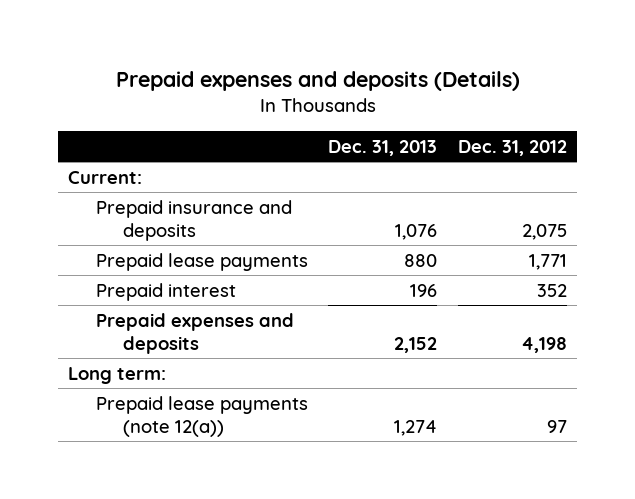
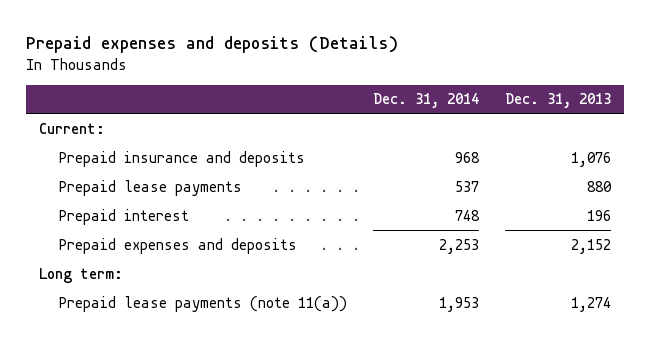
[457,139,567,156] Dec. 31, 2012 -> none
none -> [372,93,479,109] Dec. 31, 2014
[95,395,308,437] Prepaid lease payments (note 12(a)) -> [58,295,347,312] Prepaid lease payments (note 11(a))

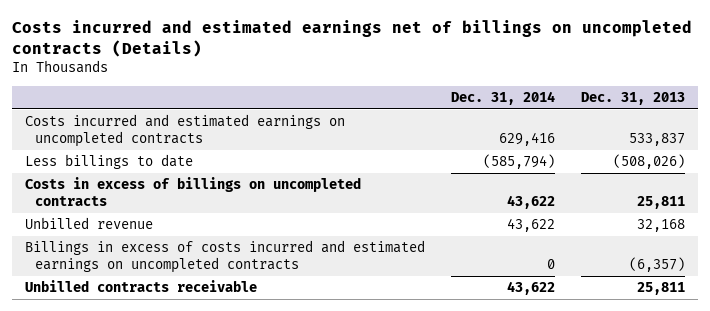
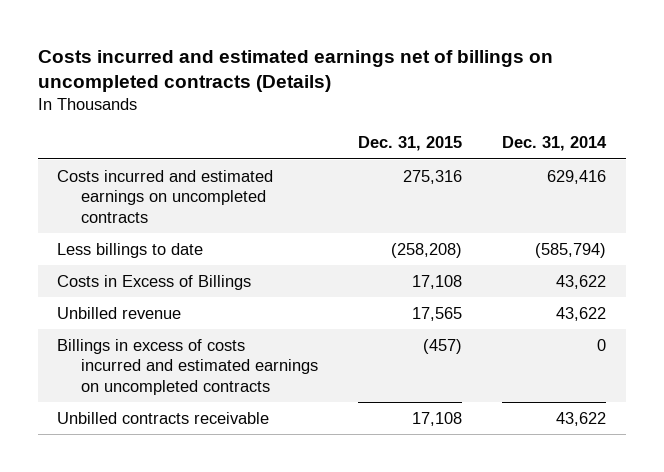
[581,92,686,106] Dec. 31, 2013 -> none
none -> [358,136,463,152] Dec. 31, 2015
[24,177,361,207] Costs in excess of billings on uncompleted contracts -> [57,274,252,290] Costs in Excess of Billings

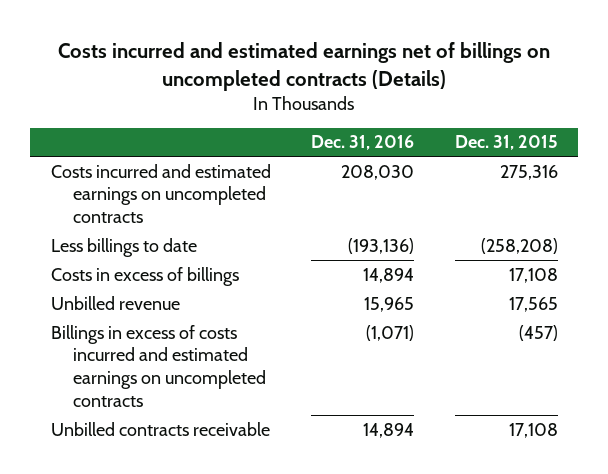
[502,136,608,152] Dec. 31, 2014 -> none
none -> [311,135,415,151] Dec. 31, 2016
[57,274,252,290] Costs in Excess of Billings -> [50,266,239,286] Costs in excess of billings

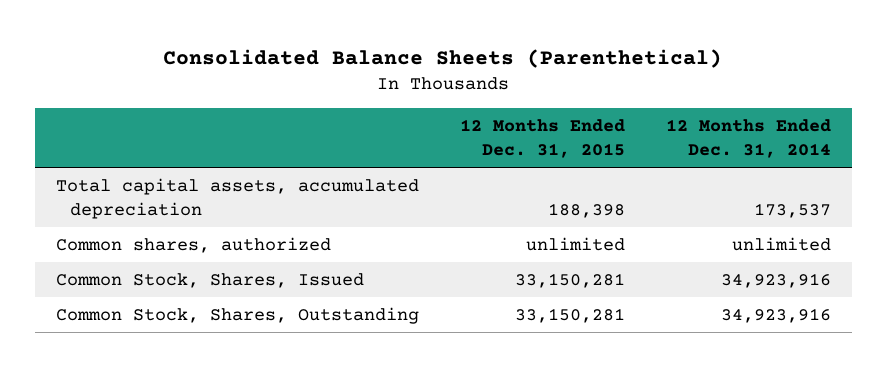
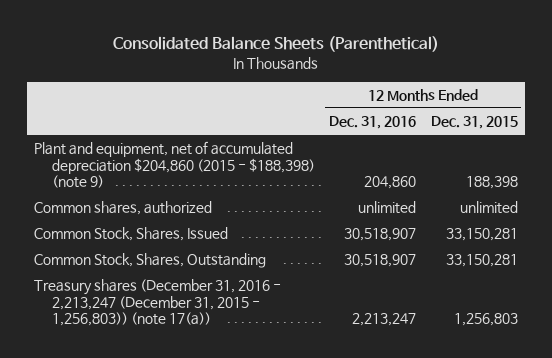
[666,119,832,159] 12 Months Ended Dec. 31, 2014 -> none
none -> [329,116,417,130] Dec. 31, 2016
[55,177,419,220] Total capital assets, accumulated depreciation -> [34,141,315,188] Plant and equipment, net of accumulated depreciation $204,860 (2015 - $188,398) (note 9)
none -> [34,279,282,326] Treasury shares (December 31, 2016 - 2,213,247 (December 31, 2015 - 1,256,803)) (note 17(a))

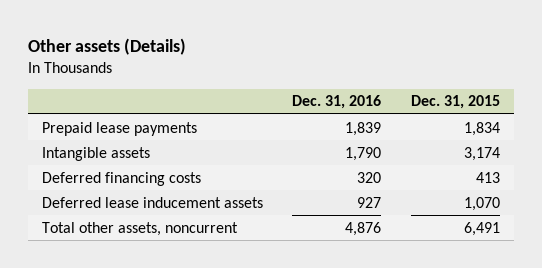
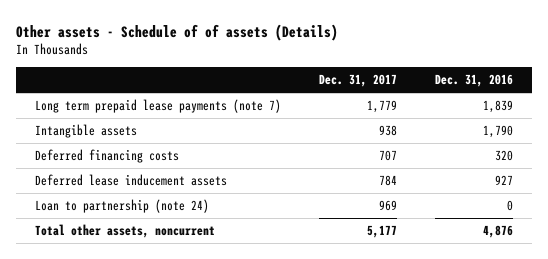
[27,37,186,55] Other assets (Details) -> [16,23,339,41] Other assets - Schedule of of assets (Details)
[410,95,500,110] Dec. 31, 2015 -> none
none -> [319,74,398,88] Dec. 31, 2017
[42,121,198,136] Prepaid lease payments -> [35,99,282,114] Long term prepaid lease payments (note 7)
none -> [35,199,210,214] Loan to partnership (note 24)

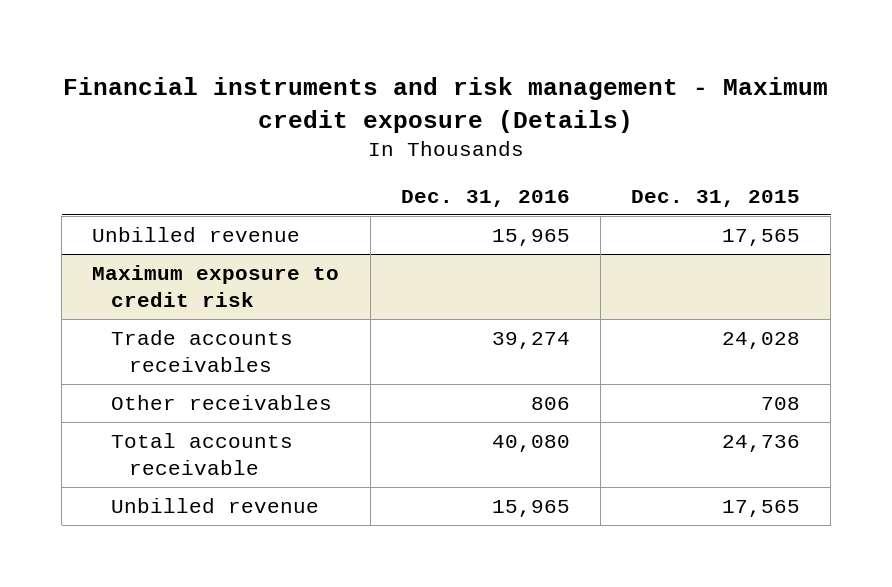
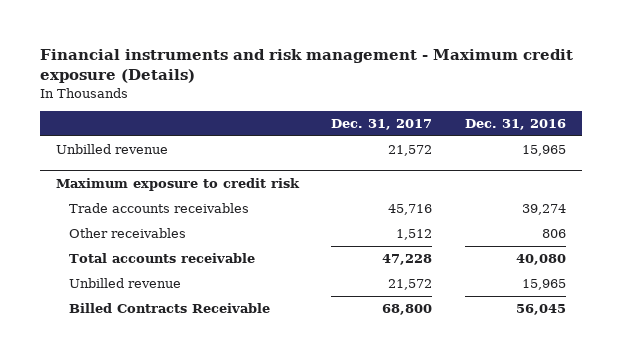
[631,190,801,208] Dec. 31, 2015 -> none
none -> [331,119,433,131] Dec. 31, 2017
none -> [68,303,270,314] Billed Contracts Receivable

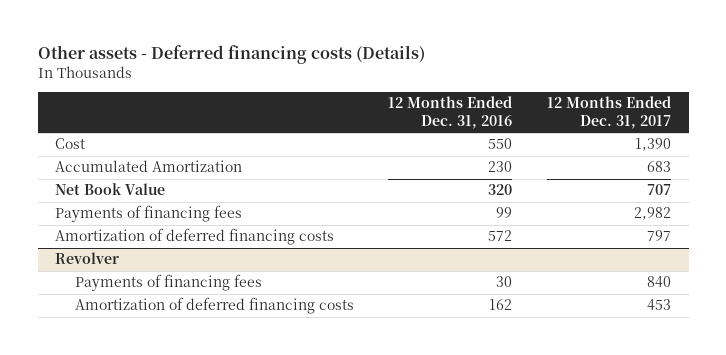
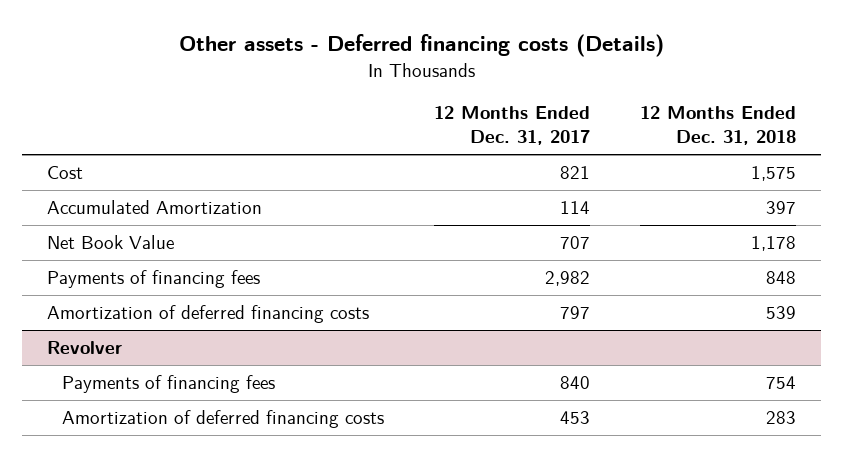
[388,96,513,129] 12 Months Ended Dec. 31, 2016 -> none
none -> [640,106,797,146] 12 Months Ended Dec. 31, 2018
[635,138,672,152] 1,390 -> [560,166,591,180] 821
[647,161,672,173] 683 -> [560,201,591,215] 114

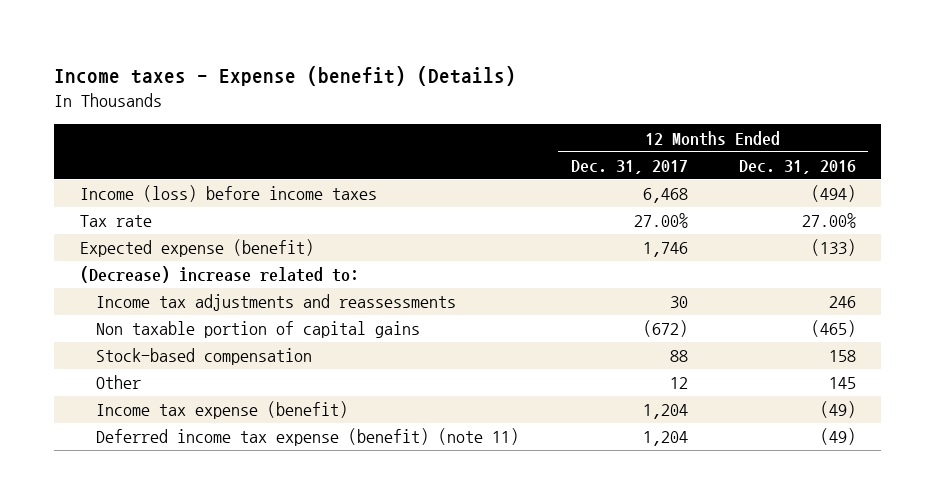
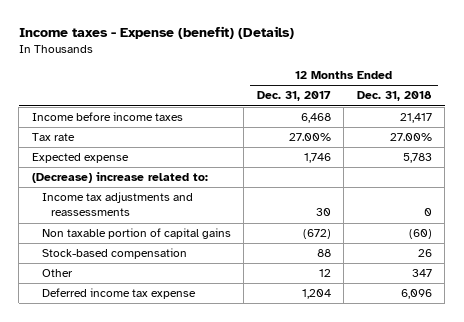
[738,159,856,174] Dec. 31, 2016 -> none
none -> [356,91,432,102] Dec. 31, 2018
[79,185,377,203] Income (loss) before income taxes -> [31,112,183,122] Income before income taxes
[79,239,314,258] Expected expense (benefit) -> [31,153,129,164] Expected expense
[96,401,349,420] Income tax expense (benefit) -> none
[96,428,520,447] Deferred income tax expense (benefit) (note 11) -> [41,288,196,300] Deferred income tax expense

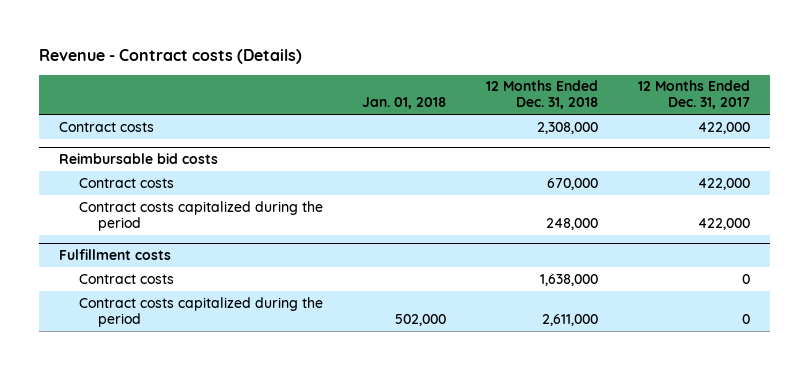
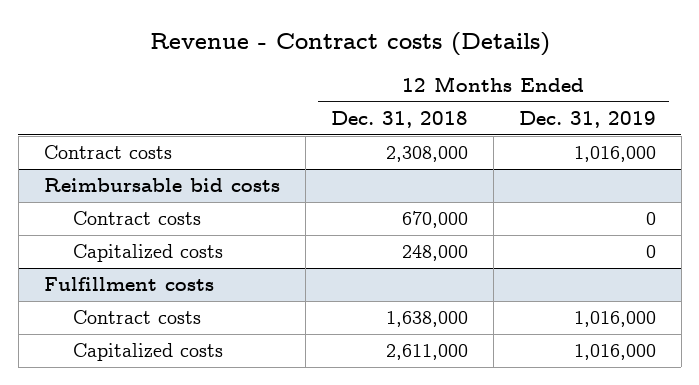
[362,97,447,110] Jan. 01, 2018 -> none
[638,80,751,110] 12 Months Ended Dec. 31, 2017 -> none
none -> [518,111,656,129] Dec. 31, 2019
[78,200,323,231] Contract costs capitalized during the period -> [72,244,223,263] Capitalized costs
[78,296,323,327] Contract costs capitalized during the period -> [72,343,223,362] Capitalized costs

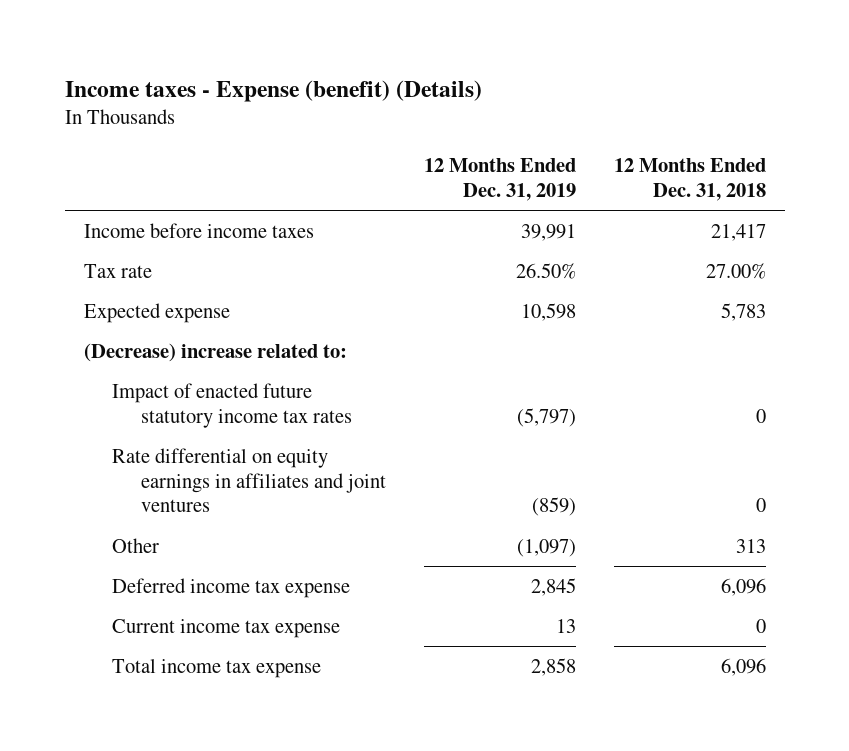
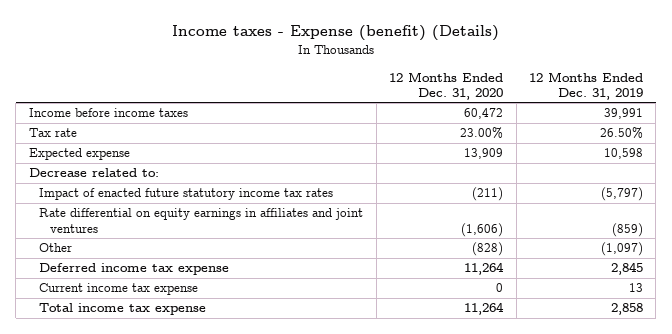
[613,158,766,201] 12 Months Ended Dec. 31, 2018 -> none
none -> [389,71,504,101] 12 Months Ended Dec. 31, 2020
[83,343,347,363] (Decrease) increase related to: -> [28,168,159,178] Decrease related to:

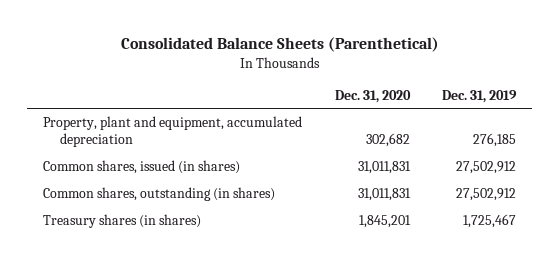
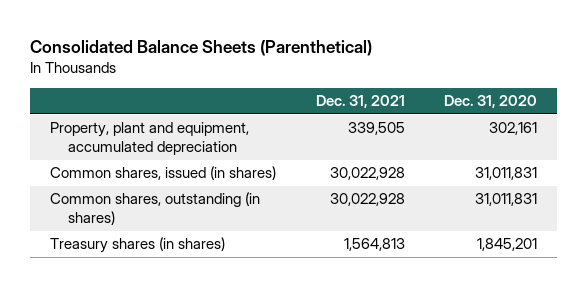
[442,89,518,103] Dec. 31, 2019 -> none
none -> [315,95,405,109] Dec. 31, 2021
[365,133,410,148] 302,682 -> [489,122,538,136] 302,161

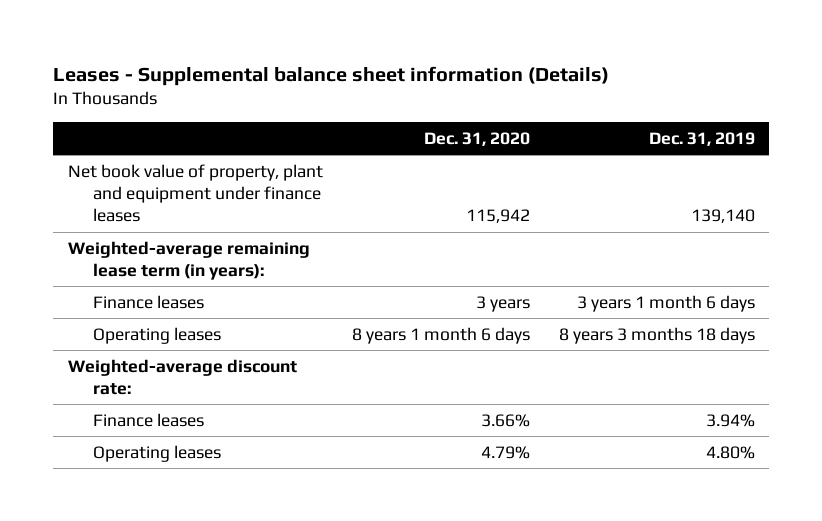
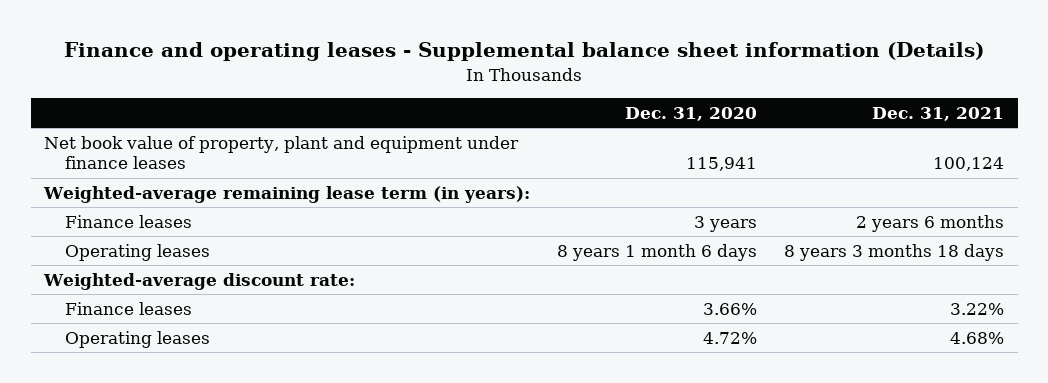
[53,65,610,86] Leases - Supplemental balance sheet information (Details) -> [64,42,985,62] Finance and operating leases - Supplemental balance sheet information (Details)
[648,131,755,146] Dec. 31, 2019 -> none
none -> [872,106,1005,121] Dec. 31, 2021
[465,209,530,224] 115,942 -> [686,157,758,172] 115,941
[480,445,530,459] 4.79% -> [703,331,758,344] 4.72%

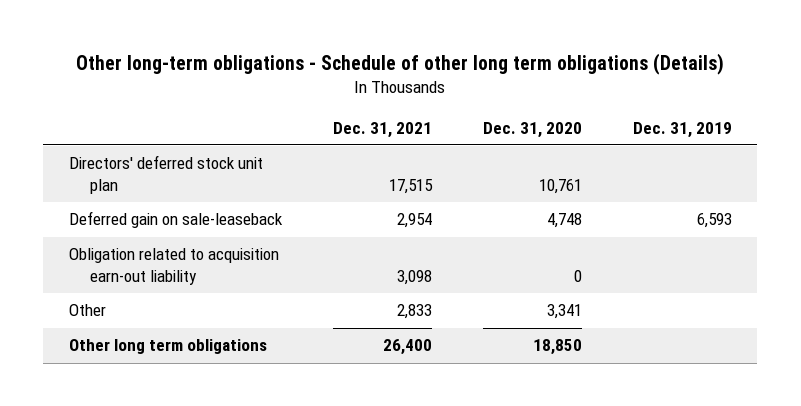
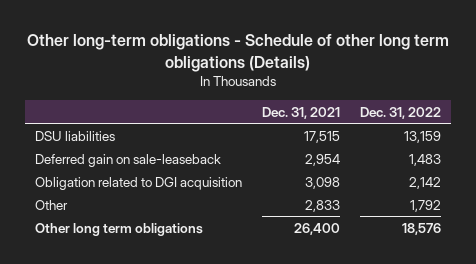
[482,121,582,138] Dec. 31, 2020 -> none
[632,121,732,138] Dec. 31, 2019 -> none
none -> [360,106,442,119] Dec. 31, 2022
[68,155,263,195] Directors' deferred stock unit plan -> [35,130,116,141] DSU liabilities
[68,248,279,286] Obligation related to acquisition earn-out liability -> [35,176,243,190] Obligation related to DGI acquisition

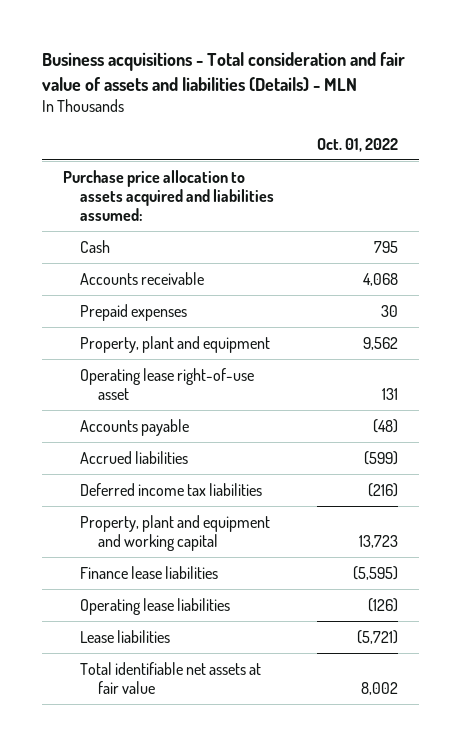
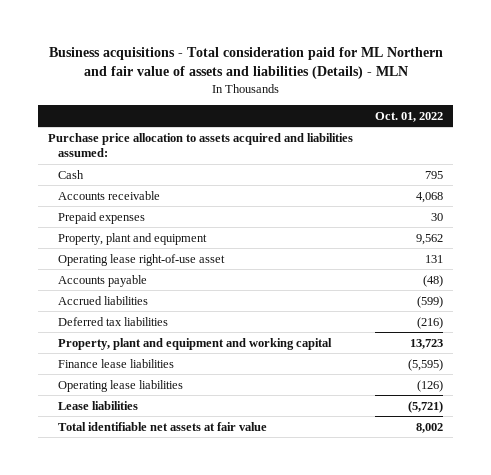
[41,52,405,92] Business acquisitions - Total consideration and fair value of assets and liabilities (Details) - MLN -> [48,46,443,80] Business acquisitions - Total consideration paid for ML Northern and fair value of assets and liabilities (Details) - MLN
[80,482,263,496] Deferred income tax liabilities -> [58,316,169,326] Deferred tax liabilities

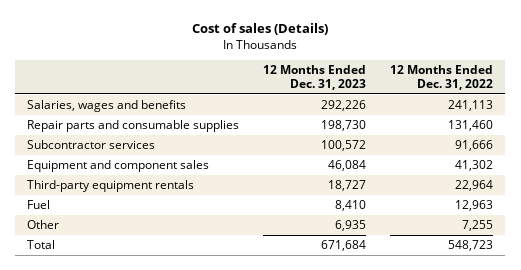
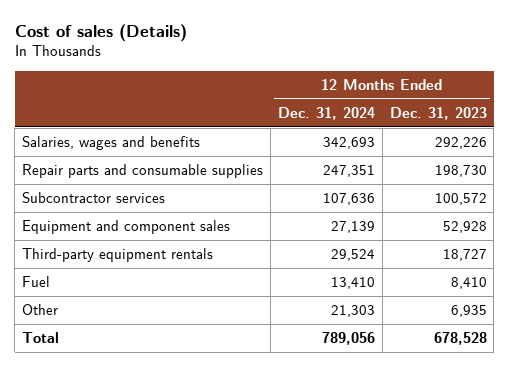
[390,65,494,90] 12 Months Ended Dec. 31, 2022 -> none
none -> [277,106,375,120] Dec. 31, 2024
[328,160,367,172] 46,084 -> [442,221,487,234] 52,928
[321,240,367,252] 671,684 -> [433,332,487,346] 678,528

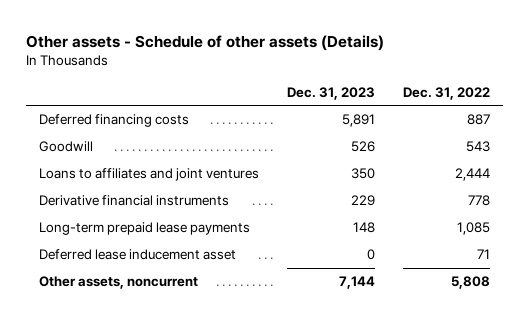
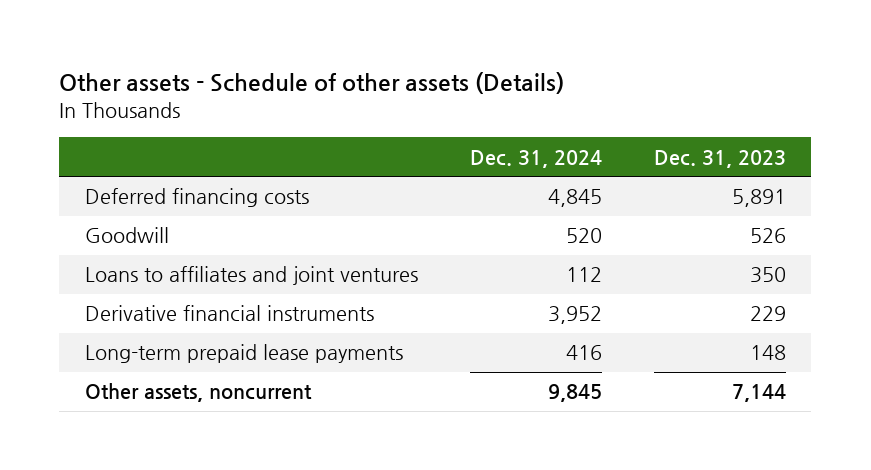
[402,86,490,100] Dec. 31, 2022 -> none
none -> [469,149,602,168] Dec. 31, 2024
[39,249,237,261] Deferred lease inducement asset -> none

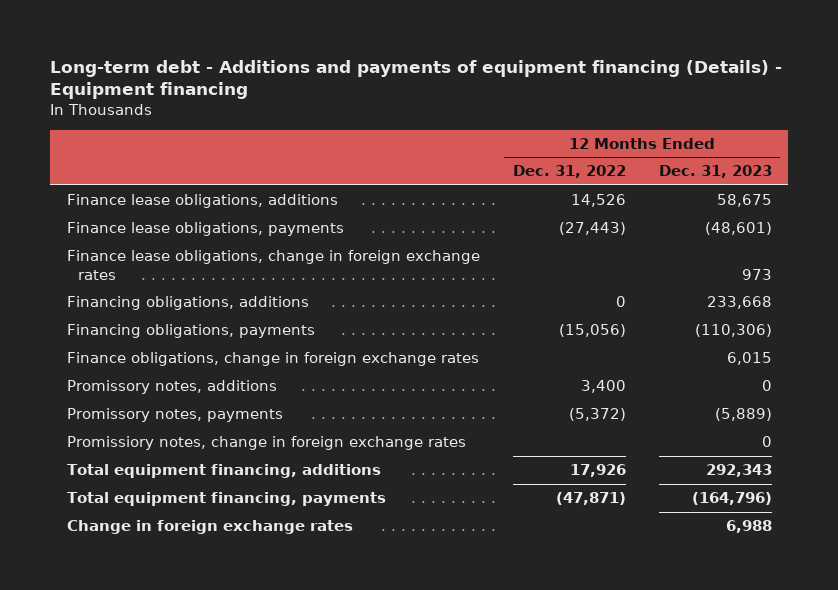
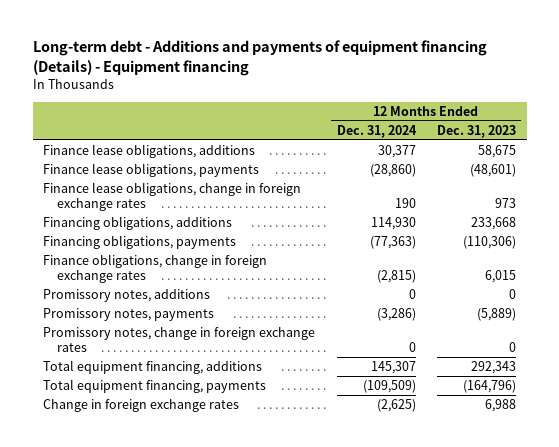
[512,165,626,179] Dec. 31, 2022 -> none
none -> [336,124,417,138] Dec. 31, 2024
[66,436,466,451] Promissiory notes, change in foreign exchange rates -> [43,327,316,353] Promissory notes, change in foreign exchange rates

